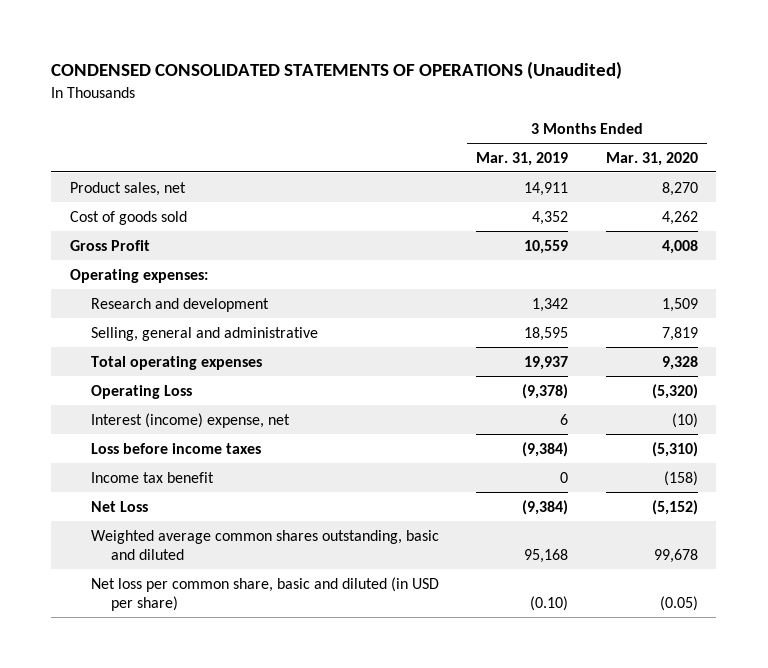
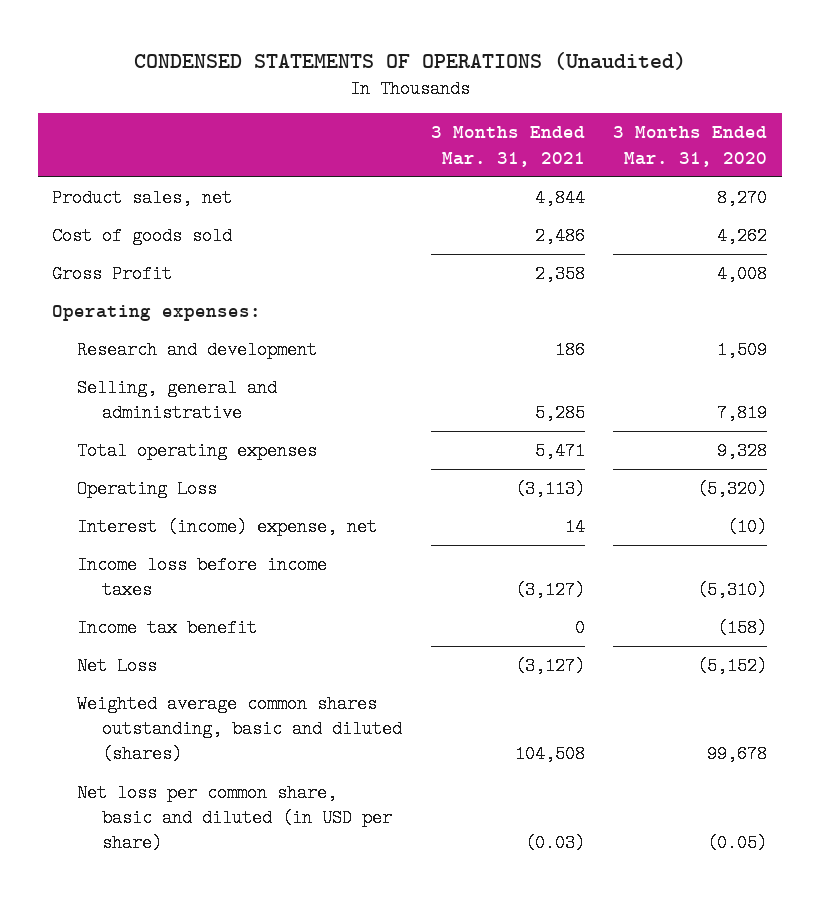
[51,61,623,80] CONDENSED CONSOLIDATED STATEMENTS OF OPERATIONS (Unaudited) -> [133,51,686,70] CONDENSED STATEMENTS OF OPERATIONS (Unaudited)
[476,151,569,166] Mar. 31, 2019 -> none
none -> [430,126,585,167] 3 Months Ended Mar. 31, 2021
[90,442,261,454] Loss before income taxes -> [77,556,328,600] Income loss before income taxes
[90,529,439,560] Weighted average common shares outstanding, basic and diluted -> [77,695,403,764] Weighted average common shares outstanding, basic and diluted (shares)

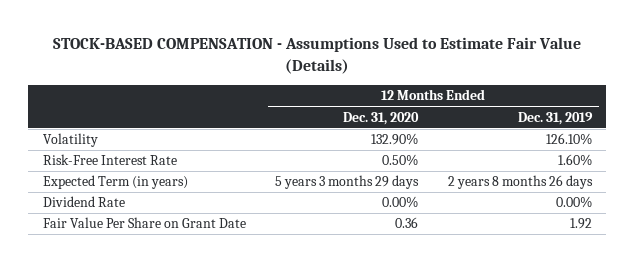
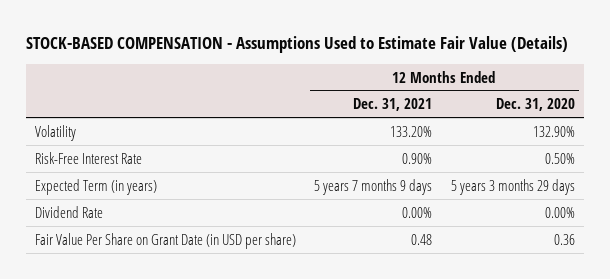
[517,111,593,125] Dec. 31, 2019 -> none
none -> [353,98,433,112] Dec. 31, 2021
[42,217,246,229] Fair Value Per Share on Grant Date -> [34,232,296,249] Fair Value Per Share on Grant Date (in USD per share)

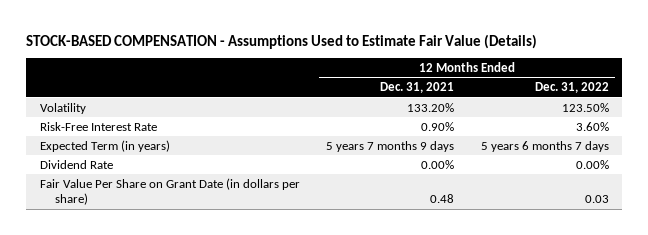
[495,98,575,112] Dec. 31, 2020 -> none
none -> [534,82,609,94] Dec. 31, 2022
[34,232,296,249] Fair Value Per Share on Grant Date (in USD per share) -> [39,177,300,206] Fair Value Per Share on Grant Date (in dollars per share)

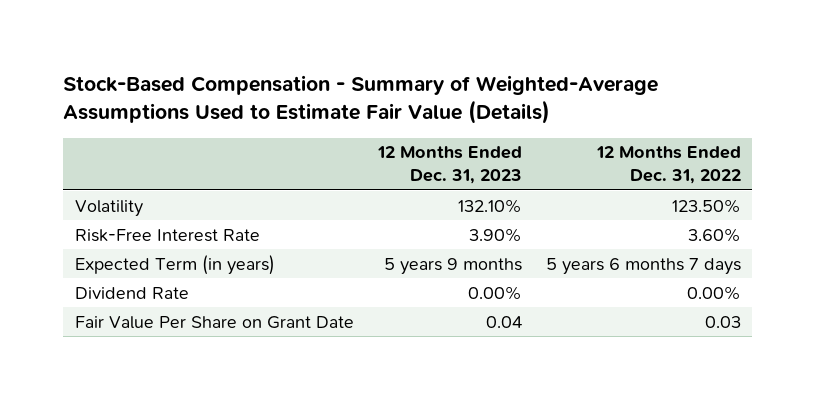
[26,33,538,49] STOCK-BASED COMPENSATION - Assumptions Used to Estimate Fair Value (Details) -> [63,75,659,125] Stock-Based Compensation - Summary of Weighted-Average Assumptions Used to Estimate Fair Value (Details)
[380,82,455,94] Dec. 31, 2021 -> none
none -> [376,146,522,185] 12 Months Ended Dec. 31, 2023
[39,177,300,206] Fair Value Per Share on Grant Date (in dollars per share) -> [75,315,355,329] Fair Value Per Share on Grant Date

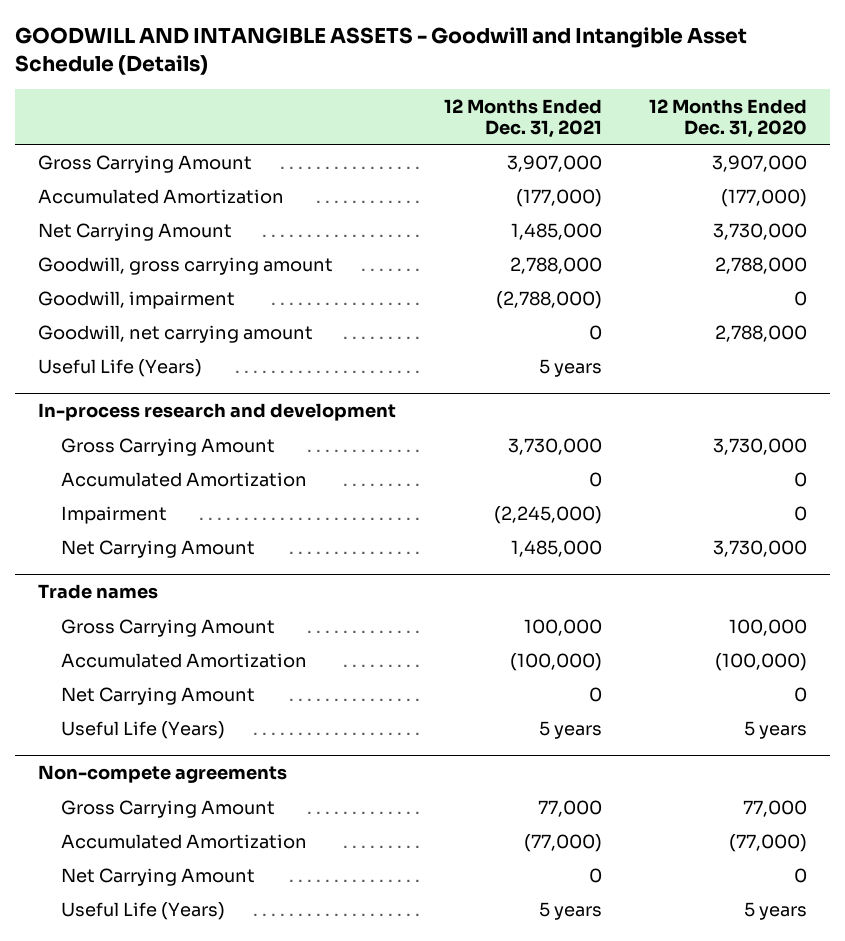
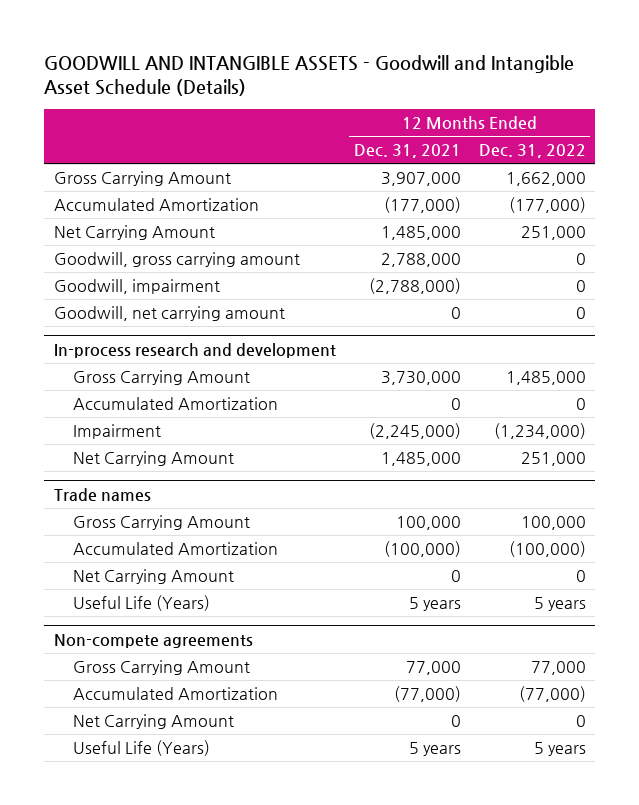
[648,98,807,138] 12 Months Ended Dec. 31, 2020 -> none
none -> [478,144,586,159] Dec. 31, 2022
[38,358,203,377] Useful Life (Years) -> none

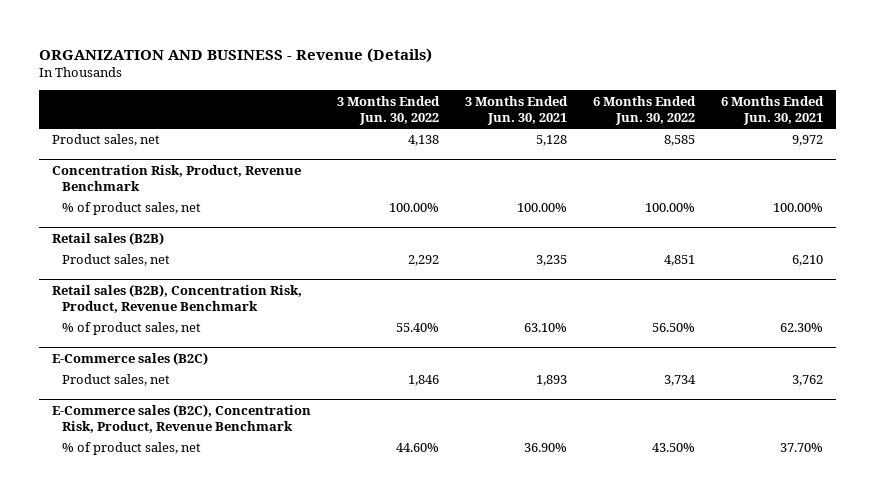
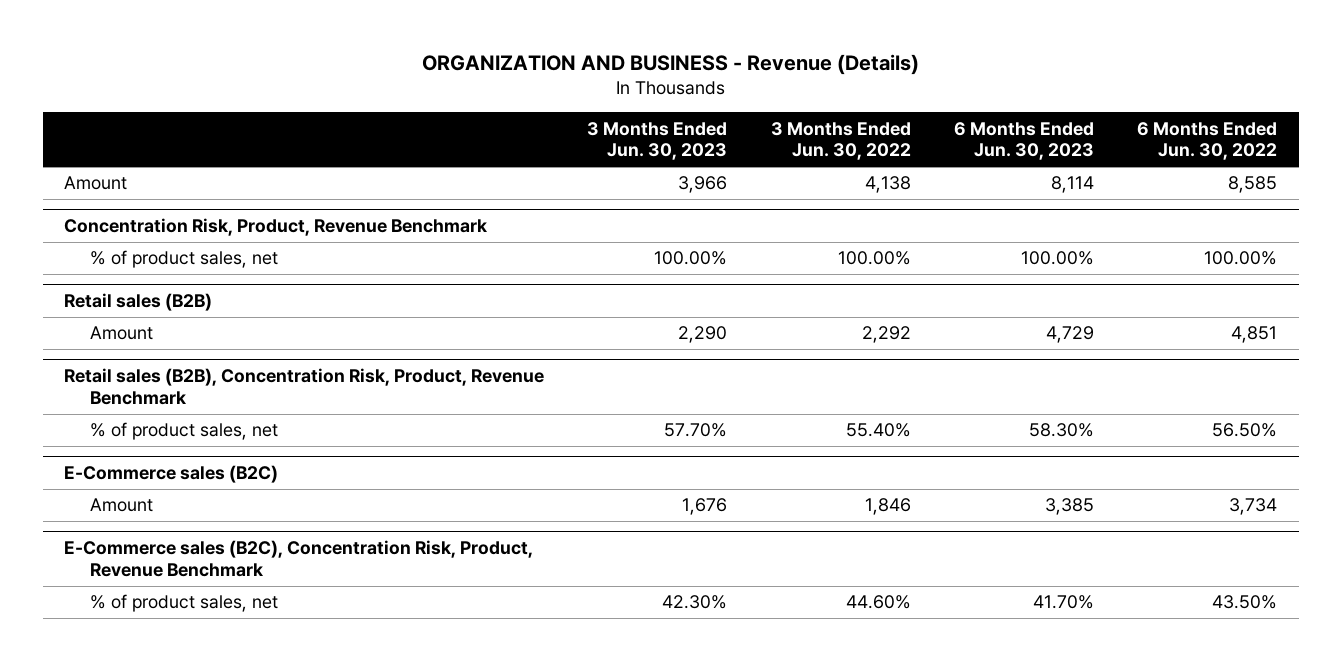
[465,95,569,126] 3 Months Ended Jun. 30, 2021 -> none
[721,95,825,126] 6 Months Ended Jun. 30, 2021 -> none
none -> [587,121,728,161] 3 Months Ended Jun. 30, 2023
none -> [953,121,1094,161] 6 Months Ended Jun. 30, 2023
[52,134,161,147] Product sales, net -> [64,176,128,191] Amount
[61,254,170,267] Product sales, net -> [89,326,153,341] Amount
[61,374,170,387] Product sales, net -> [89,498,153,513] Amount

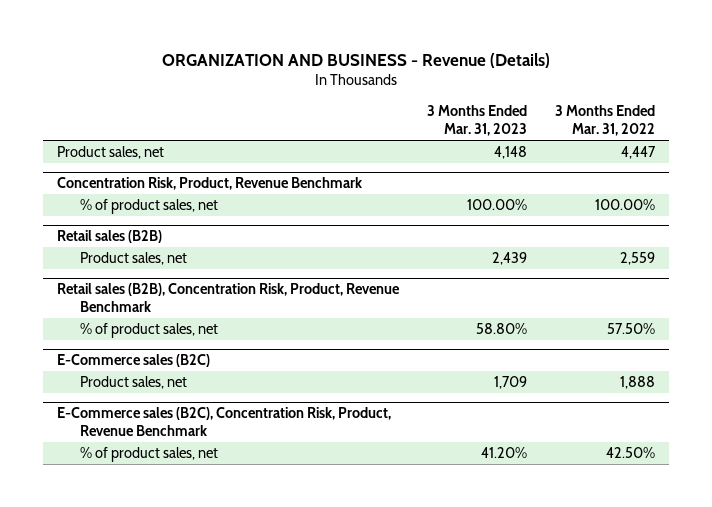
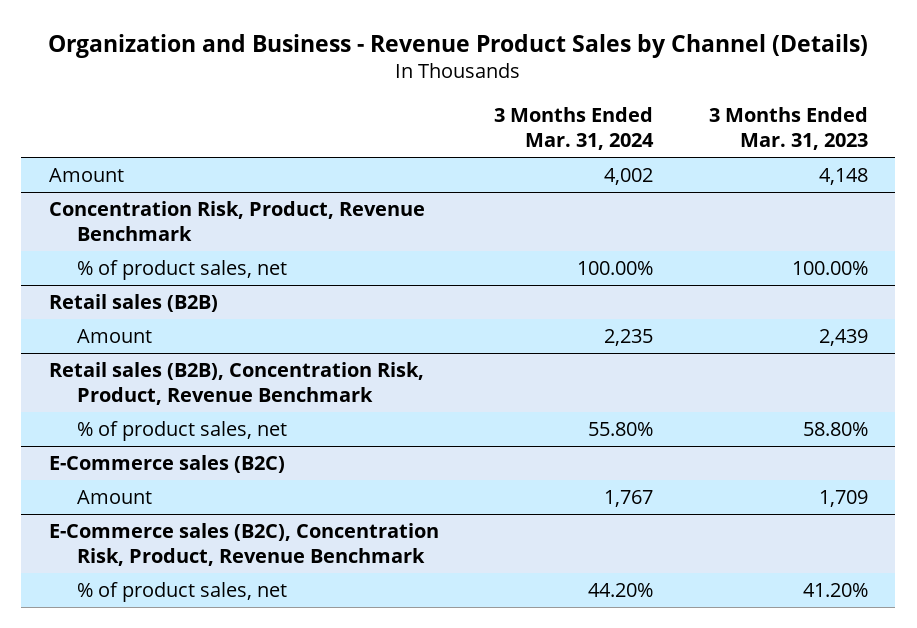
[161,52,550,68] ORGANIZATION AND BUSINESS - Revenue (Details) -> [48,33,869,58] Organization and Business - Revenue Product Sales by Channel (Details)
[554,105,655,137] 3 Months Ended Mar. 31, 2022 -> none
none -> [494,107,655,151] 3 Months Ended Mar. 31, 2024
[56,146,164,160] Product sales, net -> [48,168,124,183] Amount
[79,252,187,266] Product sales, net -> [76,329,152,344] Amount
[79,376,187,390] Product sales, net -> [76,490,152,505] Amount

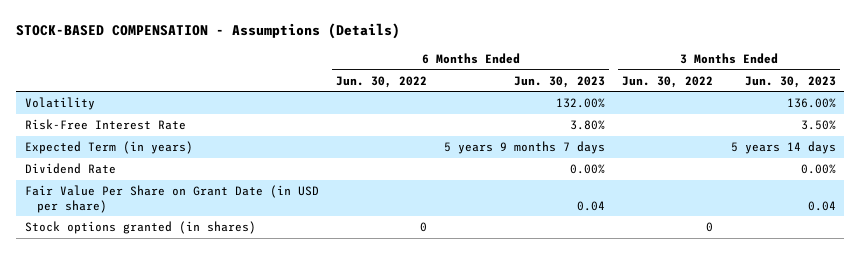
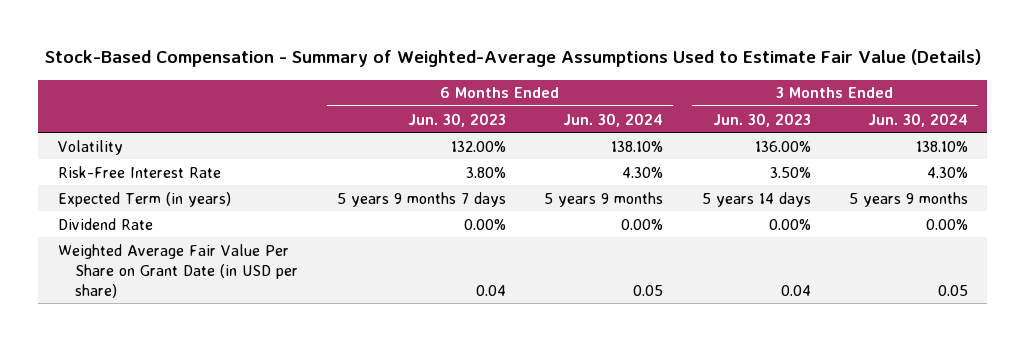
[16,23,401,40] STOCK-BASED COMPENSATION - Assumptions (Details) -> [44,49,981,68] Stock-Based Compensation - Summary of Weighted-Average Assumptions Used to Estimate Fair Value (Details)
[335,75,427,88] Jun. 30, 2022 -> none
[622,75,714,88] Jun. 30, 2022 -> none
none -> [563,112,664,127] Jun. 30, 2024
none -> [868,112,969,127] Jun. 30, 2024
[24,221,256,235] Stock options granted (in shares) -> none
[24,185,319,213] Fair Value Per Share on Grant Date (in USD per share) -> [57,243,299,298] Weighted Average Fair Value Per Share on Grant Date (in USD per share)

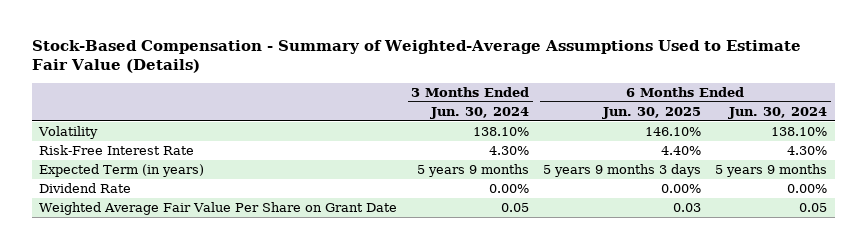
[407,112,506,127] Jun. 30, 2023 -> none
[712,112,811,127] Jun. 30, 2023 -> none
none -> [602,106,702,119] Jun. 30, 2025
[57,243,299,298] Weighted Average Fair Value Per Share on Grant Date (in USD per share) -> [38,202,397,216] Weighted Average Fair Value Per Share on Grant Date

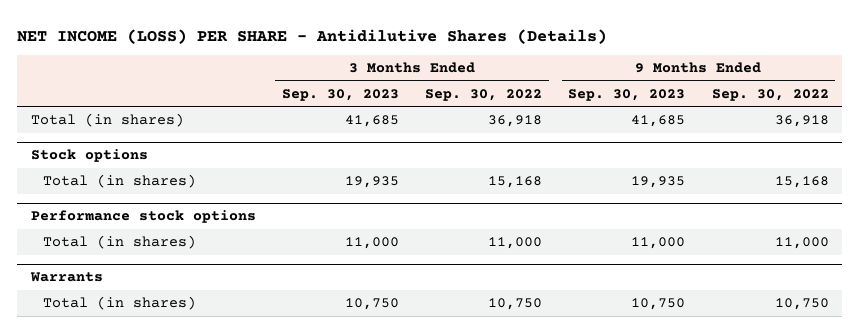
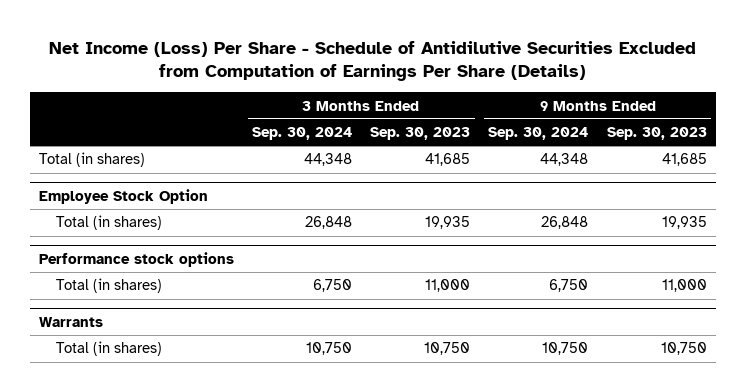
[17,28,608,44] NET INCOME (LOSS) PER SHARE - Antidilutive Shares (Details) -> [48,40,696,82] Net Income (Loss) Per Share - Schedule of Antidilutive Securities Excluded from Computation of Earnings Per Share (Details)
[425,89,543,102] Sep. 30, 2022 -> none
[711,89,829,102] Sep. 30, 2022 -> none
none -> [252,127,353,141] Sep. 30, 2024
none -> [488,127,589,141] Sep. 30, 2024
[30,149,148,163] Stock options -> [39,188,209,204] Employee Stock Option

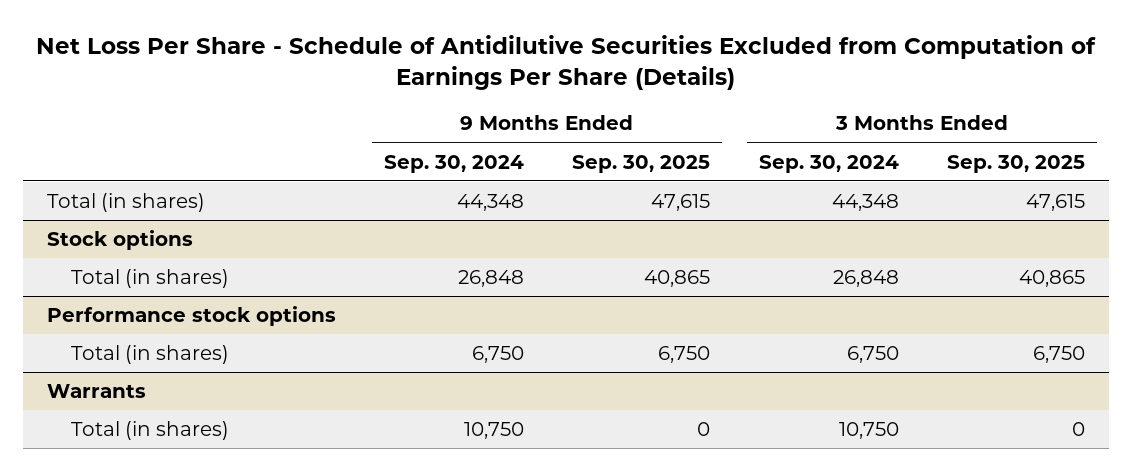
[48,40,696,82] Net Income (Loss) Per Share - Schedule of Antidilutive Securities Excluded from Computation of Earnings Per Share (Details) -> [35,34,1096,90] Net Loss Per Share - Schedule of Antidilutive Securities Excluded from Computation of Earnings Per Share (Details)
[370,127,471,141] Sep. 30, 2023 -> none
[606,127,707,141] Sep. 30, 2023 -> none
none -> [572,154,711,173] Sep. 30, 2025
none -> [946,154,1085,173] Sep. 30, 2025
[39,188,209,204] Employee Stock Option -> [47,230,194,251] Stock options

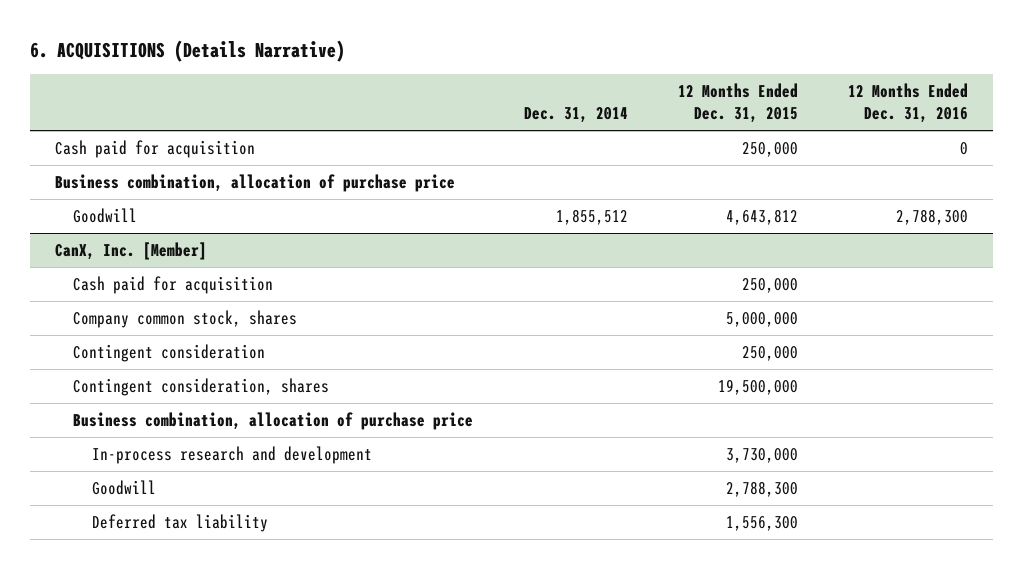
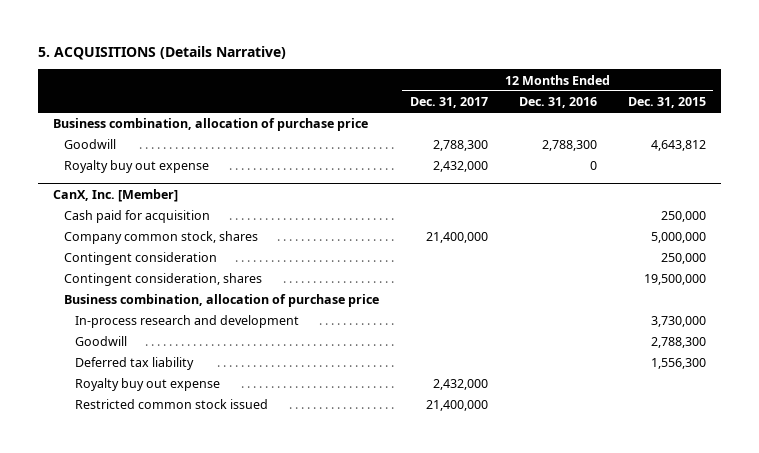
[30,39,346,62] 6. ACQUISITIONS (Details Narrative) -> [37,46,286,61] 5. ACQUISITIONS (Details Narrative)
[523,107,628,124] Dec. 31, 2014 -> none
none -> [409,97,488,109] Dec. 31, 2017
[55,140,256,159] Cash paid for acquisition -> none
none -> [64,160,210,174] Royalty buy out expense
none -> [74,378,220,392] Royalty buy out expense
none -> [74,399,268,410] Restricted common stock issued

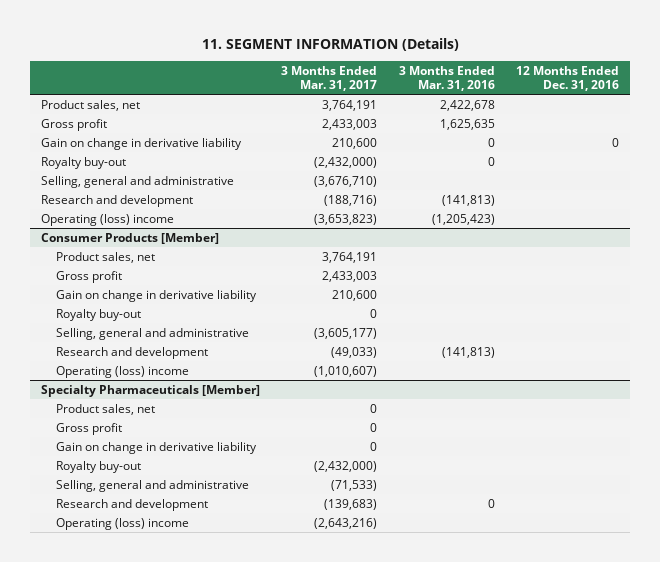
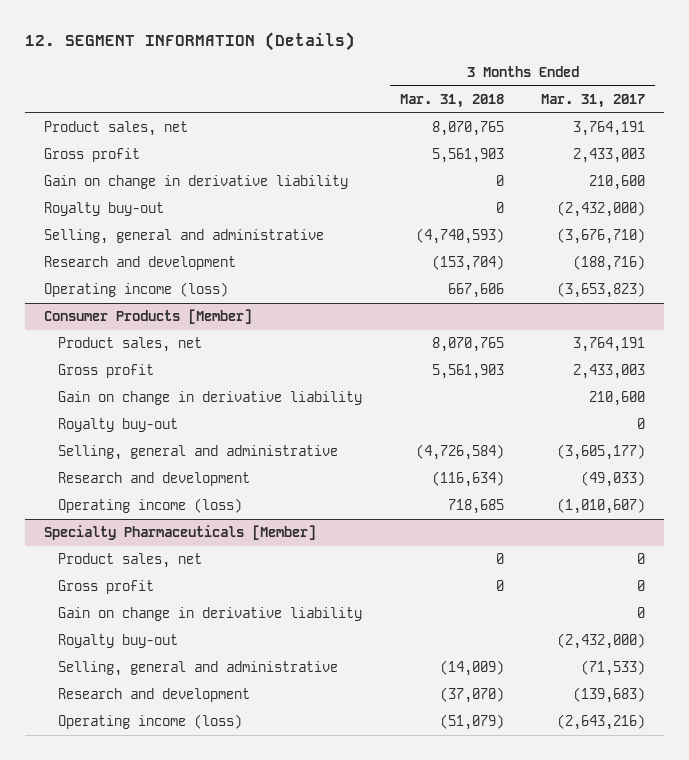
[201,37,459,51] 11. SEGMENT INFORMATION (Details) -> [24,31,355,51] 12. SEGMENT INFORMATION (Details)
[398,65,495,91] 3 Months Ended Mar. 31, 2016 -> none
[516,65,620,91] 12 Months Ended Dec. 31, 2016 -> none
none -> [399,94,504,109] Mar. 31, 2018
[40,213,174,226] Operating (loss) income -> [43,282,228,298] Operating income (loss)
[55,365,189,378] Operating (loss) income -> [58,498,243,514] Operating income (loss)
[55,517,189,530] Operating (loss) income -> [58,714,243,730] Operating income (loss)

